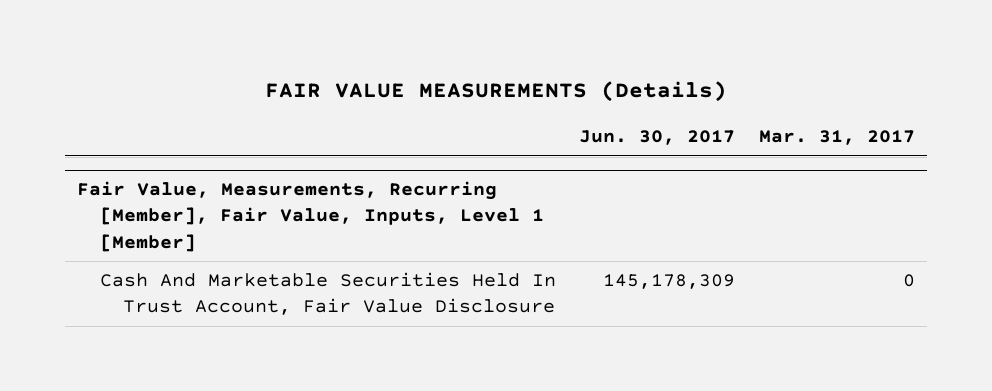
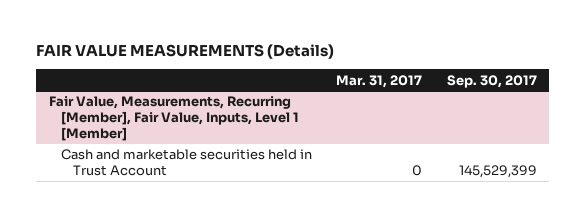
[579,130,736,146] Jun. 30, 2017 -> none
none -> [446,74,537,88] Sep. 30, 2017
[100,272,557,316] Cash And Marketable Securities Held In Trust Account, Fair Value Disclosure -> [60,149,312,177] Cash and marketable securities held in Trust Account

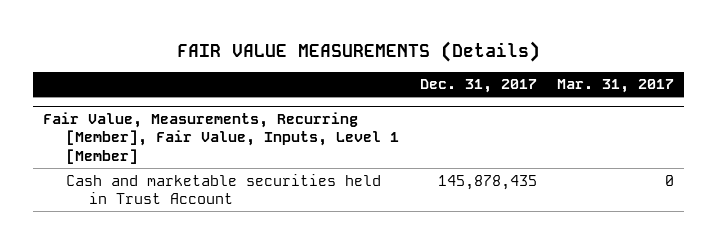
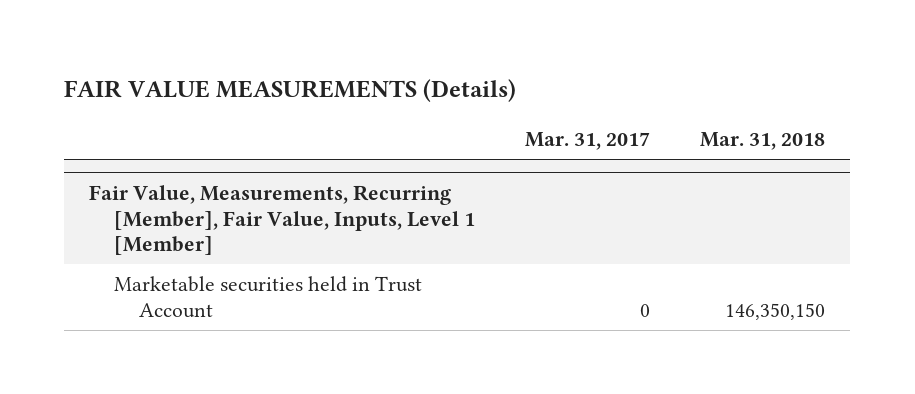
[419,79,537,94] Dec. 31, 2017 -> none
none -> [700,131,826,150] Mar. 31, 2018
[66,173,382,205] Cash and marketable securities held in Trust Account -> [114,276,423,318] Marketable securities held in Trust Account

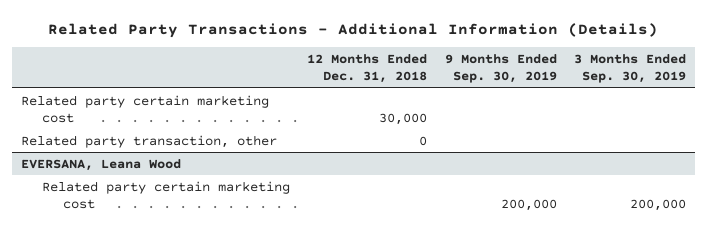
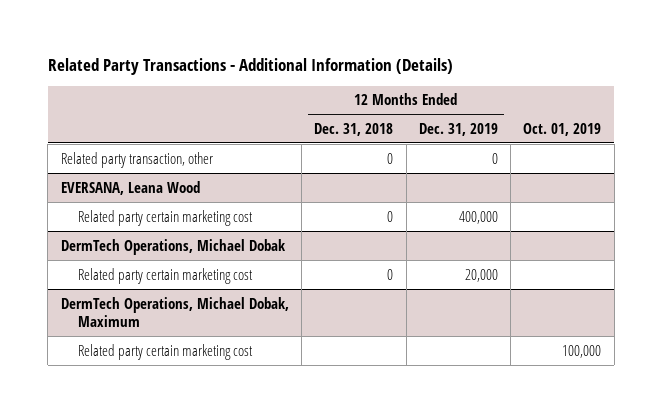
[444,54,557,84] 9 Months Ended Sep. 30, 2019 -> none
[574,54,687,84] 3 Months Ended Sep. 30, 2019 -> none
none -> [418,122,498,136] Dec. 31, 2019
none -> [523,122,602,136] Oct. 01, 2019
[20,94,269,123] Related party certain marketing cost -> none
none -> [77,209,253,226] Related party certain marketing cost
none -> [60,238,286,255] DermTech Operations, Michael Dobak
none -> [77,267,253,284] Related party certain marketing cost
none -> [60,296,289,328] DermTech Operations, Michael Dobak, Maximum

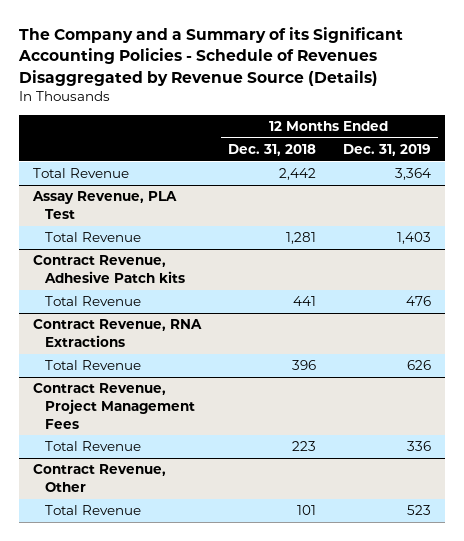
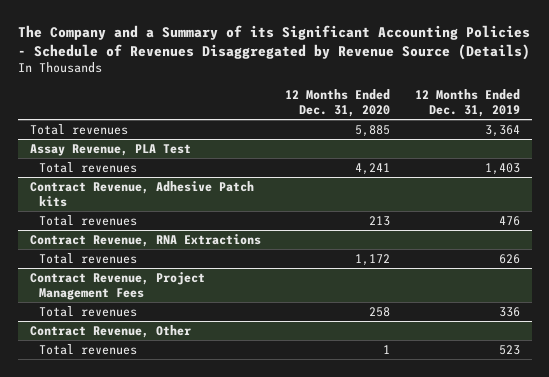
[227,143,316,156] Dec. 31, 2018 -> none
none -> [285,88,391,117] 12 Months Ended Dec. 31, 2020
[32,168,129,179] Total Revenue -> [29,123,128,135] Total revenues
[44,232,141,243] Total Revenue -> [38,161,137,173] Total revenues
[44,296,141,307] Total Revenue -> [38,214,137,226] Total revenues
[44,360,141,371] Total Revenue -> [38,252,137,264] Total revenues
[44,441,141,452] Total Revenue -> [38,305,137,317] Total revenues
[44,505,141,516] Total Revenue -> [38,343,137,355] Total revenues

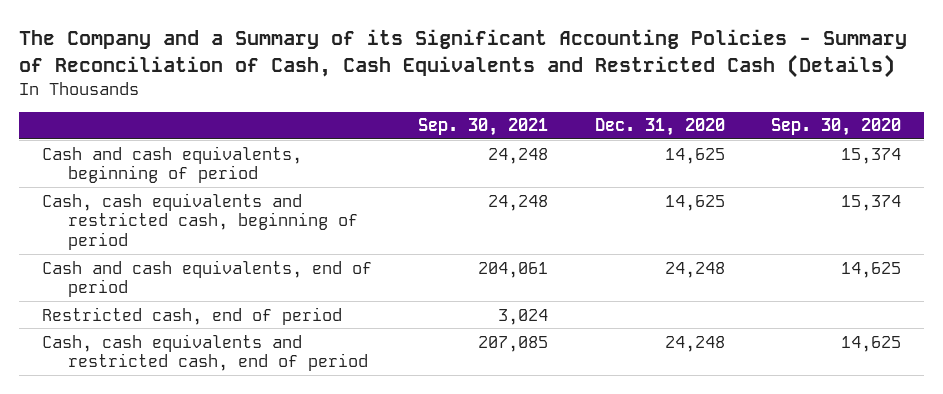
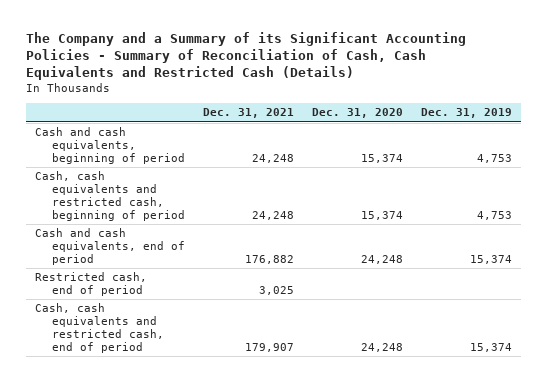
[418,118,549,137] Sep. 30, 2021 -> none
[770,118,901,137] Sep. 30, 2020 -> none
none -> [202,108,294,119] Dec. 31, 2021
none -> [420,108,512,119] Dec. 31, 2019
[664,147,725,164] 14,625 -> [360,154,403,164] 15,374
[664,194,725,211] 14,625 -> [360,210,403,220] 15,374

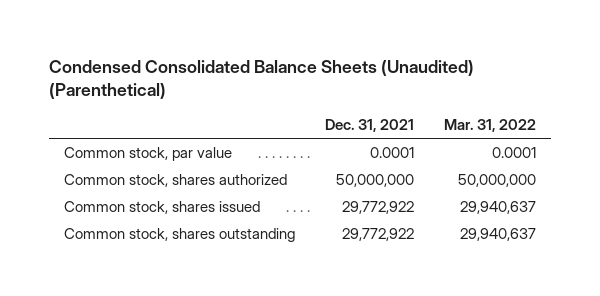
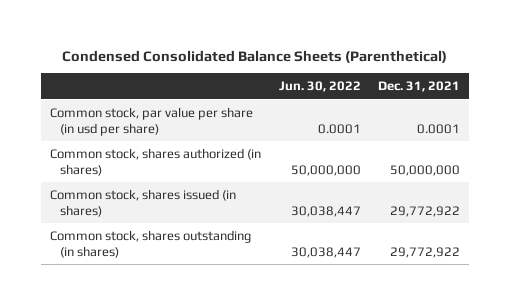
[49,59,475,100] Condensed Consolidated Balance Sheets (Unaudited) (Parenthetical) -> [62,49,448,63] Condensed Consolidated Balance Sheets (Parenthetical)
[443,119,536,133] Mar. 31, 2022 -> none
none -> [278,81,361,93] Jun. 30, 2022
[64,146,233,161] Common stock, par value -> [49,106,253,136] Common stock, par value per share (in usd per share)
[64,173,288,187] Common stock, shares authorized -> [49,147,261,176] Common stock, shares authorized (in shares)
[64,200,261,214] Common stock, shares issued -> [49,188,236,217] Common stock, shares issued (in shares)
[64,227,296,242] Common stock, shares outstanding -> [49,229,251,258] Common stock, shares outstanding (in shares)

